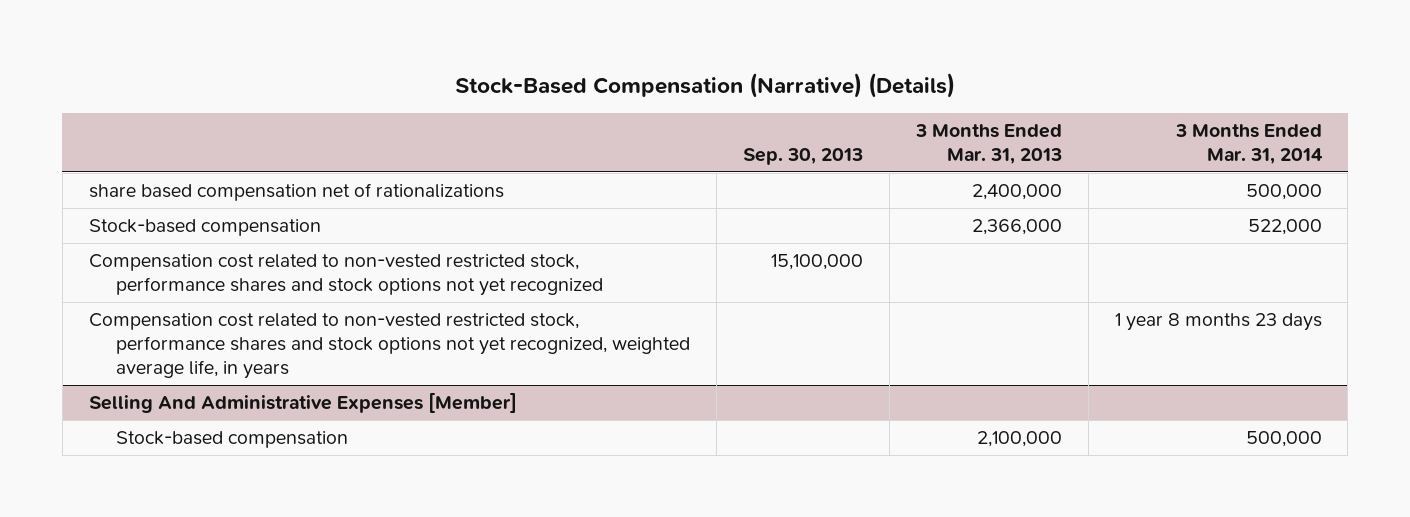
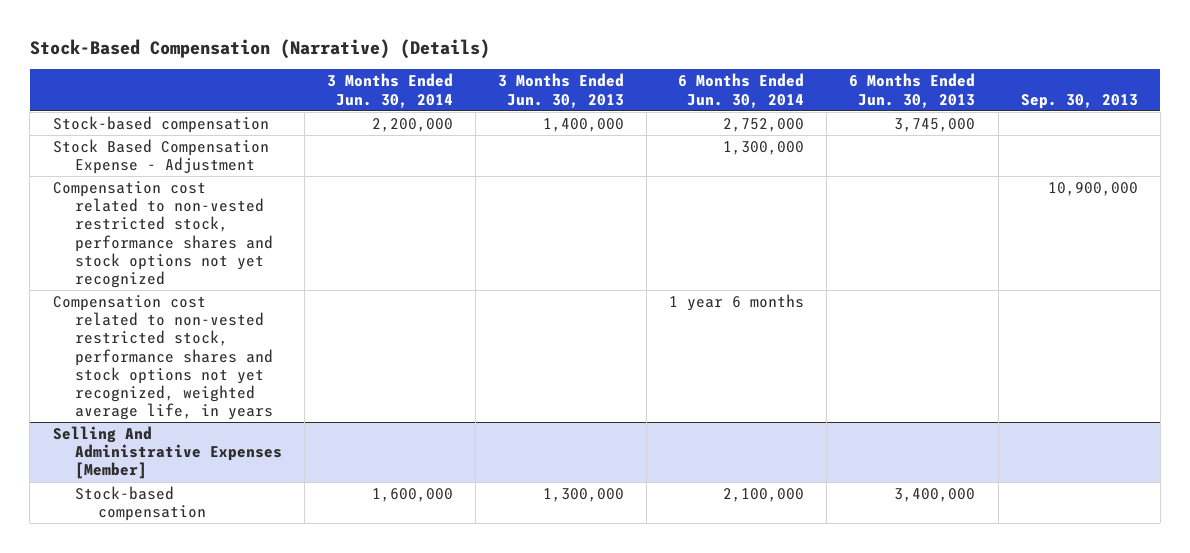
[914,123,1062,165] 3 Months Ended Mar. 31, 2013 -> none
[1174,123,1323,165] 3 Months Ended Mar. 31, 2014 -> none
none -> [327,73,454,108] 3 Months Ended Jun. 30, 2014
none -> [498,73,625,108] 3 Months Ended Jun. 30, 2013
none -> [678,73,805,108] 6 Months Ended Jun. 30, 2014
none -> [849,73,976,108] 6 Months Ended Jun. 30, 2013
[88,183,504,202] share based compensation net of rationalizations -> none
none -> [52,138,269,175] Stock Based Compensation Expense - Adjustment
[770,254,863,271] 15,100,000 -> [1047,181,1138,196] 10,900,000

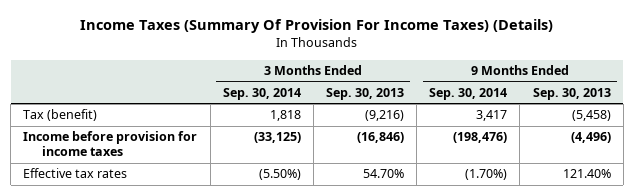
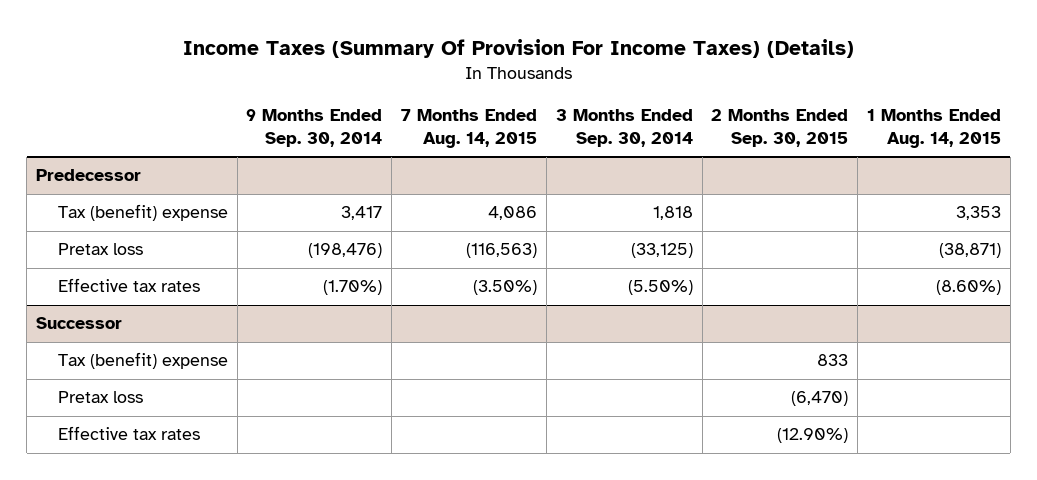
[326,88,405,101] Sep. 30, 2013 -> none
[532,88,611,101] Sep. 30, 2013 -> none
none -> [401,109,538,148] 7 Months Ended Aug. 14, 2015
none -> [711,109,849,147] 2 Months Ended Sep. 30, 2015
none -> [866,109,1001,148] 1 Months Ended Aug. 14, 2015
none -> [36,169,142,182] Predecessor
[23,109,98,122] Tax (benefit) -> [57,204,228,222] Tax (benefit) expense
[23,131,198,157] Income before provision for income taxes -> [57,243,143,256] Pretax loss
none -> [36,317,123,330] Successor
none -> [57,352,228,370] Tax (benefit) expense
none -> [57,391,143,404] Pretax loss
none -> [57,426,200,441] Effective tax rates

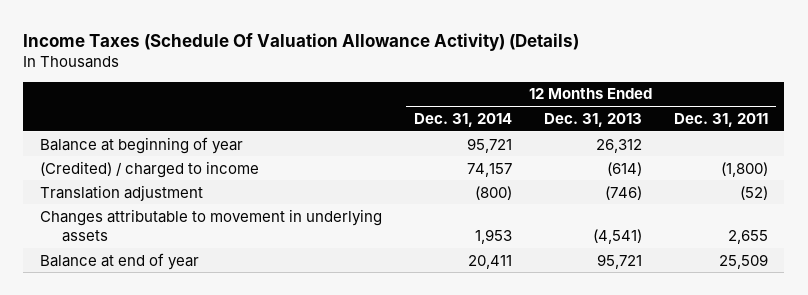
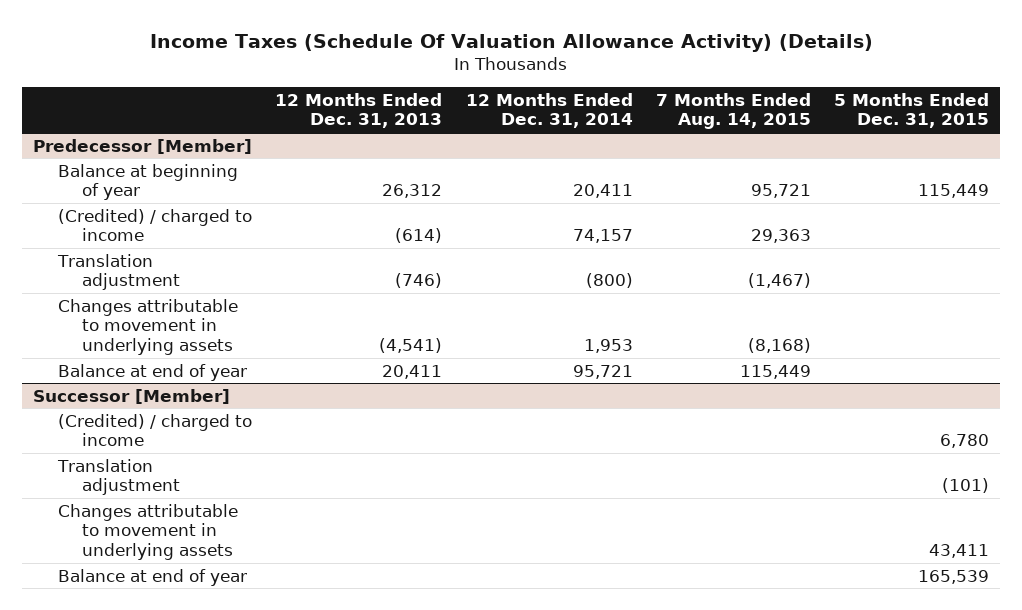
[674,112,769,127] Dec. 31, 2011 -> none
none -> [655,92,811,130] 7 Months Ended Aug. 14, 2015
none -> [833,92,989,129] 5 Months Ended Dec. 31, 2015
none -> [33,138,253,154] Predecessor [Member]
[466,137,512,153] 95,721 -> [572,184,633,199] 20,411
[467,254,512,269] 20,411 -> [572,364,633,379] 95,721
[596,253,642,269] 95,721 -> [382,364,443,379] 20,411
none -> [33,388,231,404] Successor [Member]
none -> [57,413,252,447] (Credited) / charged to income
none -> [56,458,180,496] Translation adjustment
none -> [57,503,238,560] Changes attributable to movement in underlying assets
none -> [57,568,247,586] Balance at end of year

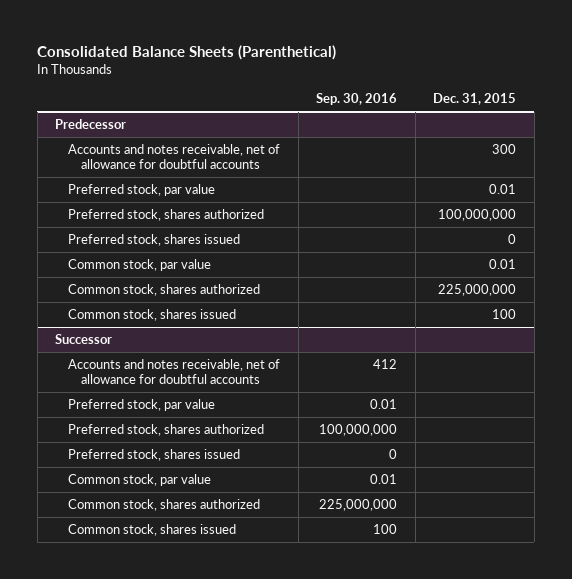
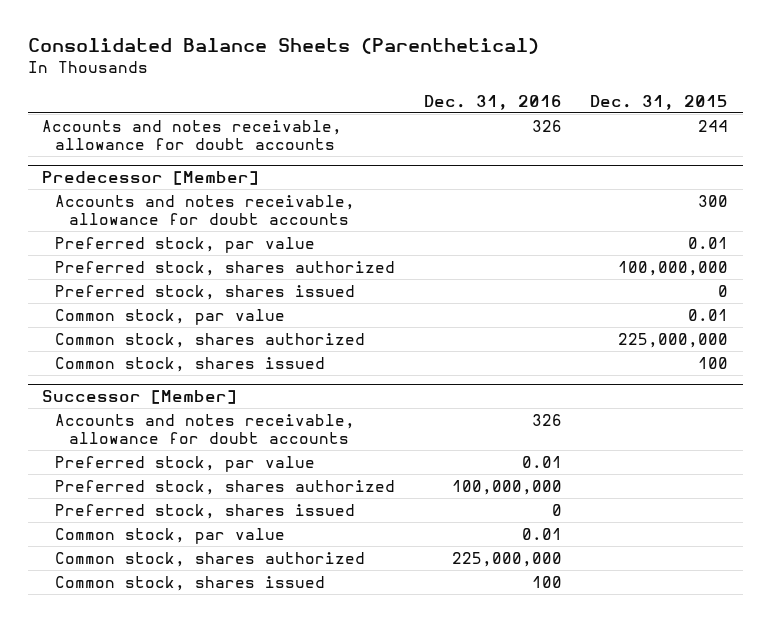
[316,93,398,106] Sep. 30, 2016 -> none
none -> [423,94,562,110] Dec. 31, 2016
none -> [41,119,342,150] Accounts and notes receivable, allowance for doubt accounts
[55,119,127,130] Predecessor -> [41,170,259,185] Predecessor [Member]
[68,144,281,170] Accounts and notes receivable, net of allowance for doubtful accounts -> [55,194,356,225] Accounts and notes receivable, allowance for doubt accounts
[55,334,113,345] Successor -> [41,389,237,404] Successor [Member]
[68,359,281,385] Accounts and notes receivable, net of allowance for doubtful accounts -> [55,413,356,444] Accounts and notes receivable, allowance for doubt accounts

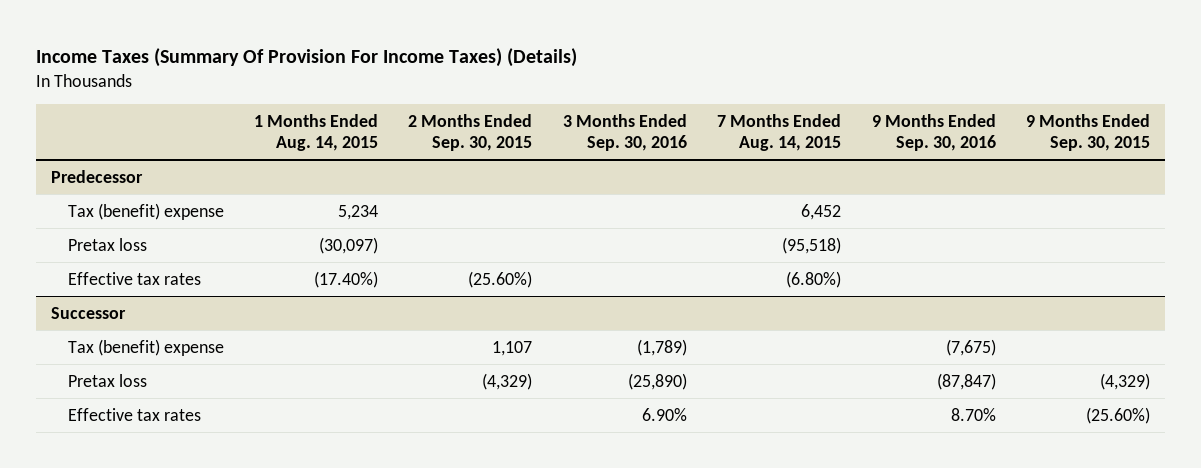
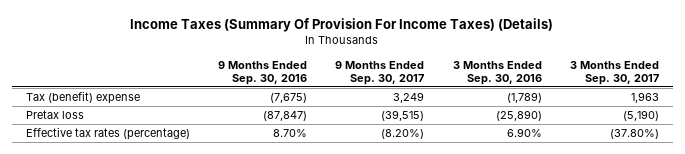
[254,113,379,152] 1 Months Ended Aug. 14, 2015 -> none
[408,113,533,152] 2 Months Ended Sep. 30, 2015 -> none
[717,113,842,152] 7 Months Ended Aug. 14, 2015 -> none
[1025,113,1150,152] 9 Months Ended Sep. 30, 2015 -> none
none -> [335,60,425,85] 9 Months Ended Sep. 30, 2017
none -> [569,60,659,85] 3 Months Ended Sep. 30, 2017
[51,169,144,183] Predecessor -> none
[67,202,224,220] Tax (benefit) expense -> none
[67,237,147,251] Pretax loss -> none
[67,271,201,285] Effective tax rates -> none
[51,306,127,319] Successor -> none
[67,407,201,421] Effective tax rates -> [25,127,190,141] Effective tax rates (percentage)

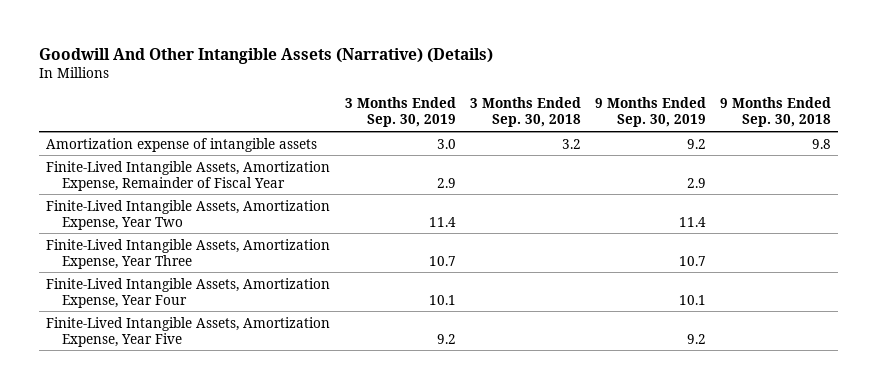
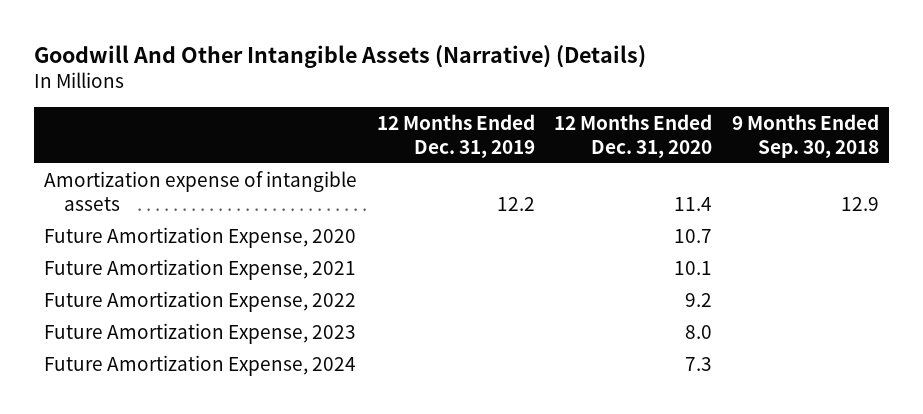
[344,97,456,128] 3 Months Ended Sep. 30, 2019 -> none
[469,97,581,128] 3 Months Ended Sep. 30, 2018 -> none
[594,97,706,128] 9 Months Ended Sep. 30, 2019 -> none
none -> [376,113,535,158] 12 Months Ended Dec. 31, 2019
none -> [554,113,713,158] 12 Months Ended Dec. 31, 2020
[46,160,331,191] Finite-Lived Intangible Assets, Amortization Expense, Remainder of Fiscal Year -> none
[811,138,831,149] 9.8 -> [841,196,880,211] 12.9
none -> [43,226,356,248] Future Amortization Expense, 2020
[46,199,331,230] Finite-Lived Intangible Assets, Amortization Expense, Year Two -> [43,258,356,280] Future Amortization Expense, 2021
[46,238,331,269] Finite-Lived Intangible Assets, Amortization Expense, Year Three -> [43,290,356,312] Future Amortization Expense, 2022
[46,277,331,308] Finite-Lived Intangible Assets, Amortization Expense, Year Four -> [43,322,356,344] Future Amortization Expense, 2023
[46,316,331,347] Finite-Lived Intangible Assets, Amortization Expense, Year Five -> [43,354,356,376] Future Amortization Expense, 2024

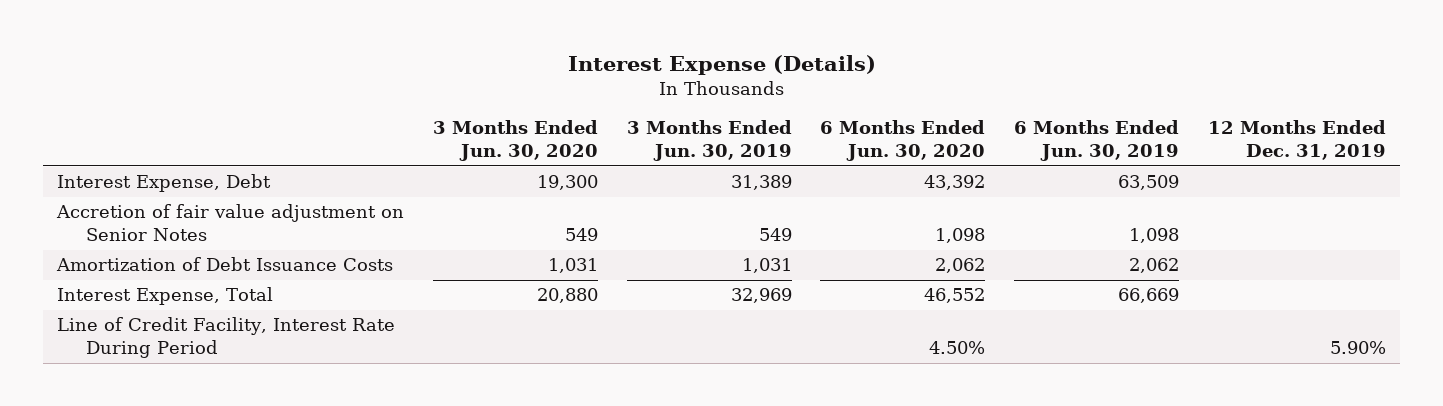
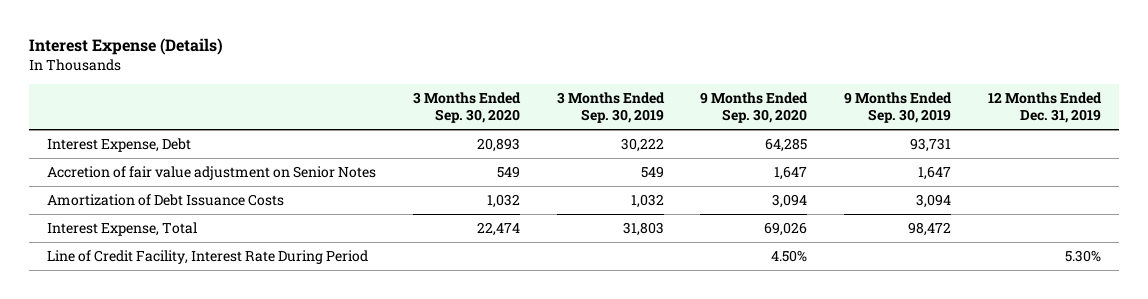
[433,120,599,162] 3 Months Ended Jun. 30, 2020 -> none
[626,120,792,162] 3 Months Ended Jun. 30, 2019 -> none
[820,120,986,162] 6 Months Ended Jun. 30, 2020 -> none
[1013,120,1179,162] 6 Months Ended Jun. 30, 2019 -> none
none -> [413,91,522,124] 3 Months Ended Sep. 30, 2020
none -> [556,91,665,124] 3 Months Ended Sep. 30, 2019
none -> [700,91,809,124] 9 Months Ended Sep. 30, 2020
none -> [844,91,953,124] 9 Months Ended Sep. 30, 2019
[1329,341,1386,355] 5.90% -> [1064,250,1101,263] 5.30%

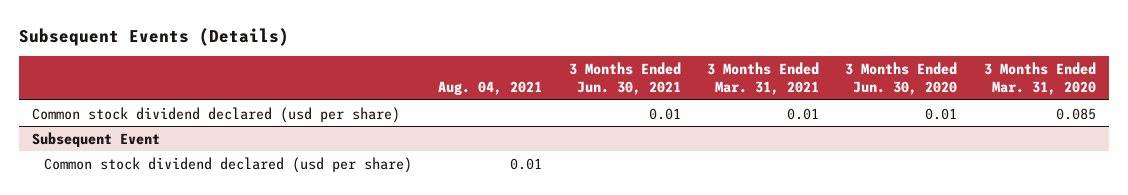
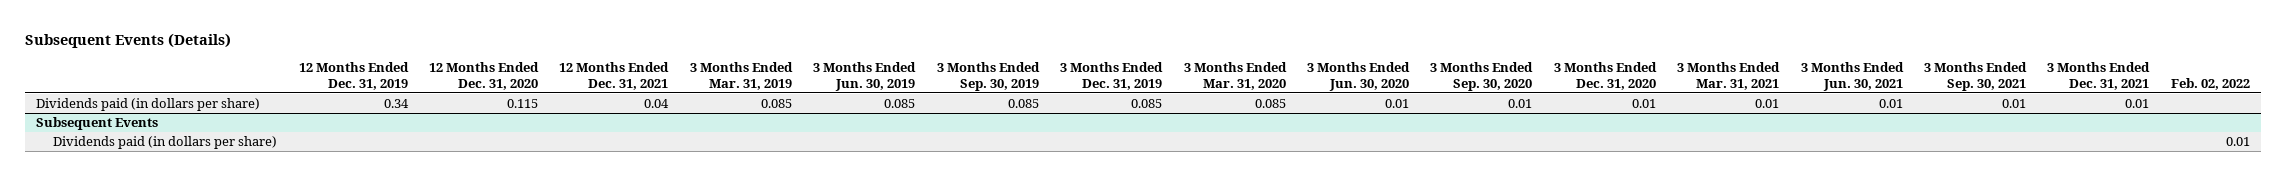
[438,81,543,96] Aug. 04, 2021 -> none
none -> [298,62,409,90] 12 Months Ended Dec. 31, 2019
none -> [429,62,540,90] 12 Months Ended Dec. 31, 2020
none -> [559,62,670,90] 12 Months Ended Dec. 31, 2021
none -> [689,62,793,90] 3 Months Ended Mar. 31, 2019
none -> [813,62,917,91] 3 Months Ended Jun. 30, 2019
none -> [936,62,1040,91] 3 Months Ended Sep. 30, 2019
none -> [1060,62,1164,90] 3 Months Ended Dec. 31, 2019
none -> [1430,62,1534,91] 3 Months Ended Sep. 30, 2020
none -> [1553,62,1657,90] 3 Months Ended Dec. 31, 2020
none -> [1924,62,2028,91] 3 Months Ended Sep. 30, 2021
none -> [2047,62,2151,90] 3 Months Ended Dec. 31, 2021
none -> [2170,77,2250,90] Feb. 02, 2022
[31,106,400,123] Common stock dividend declared (usd per share) -> [36,98,261,112] Dividends paid (in dollars per share)
[31,131,160,147] Subsequent Event -> [36,117,159,131] Subsequent Events
[43,156,412,173] Common stock dividend declared (usd per share) -> [53,136,278,150] Dividends paid (in dollars per share)

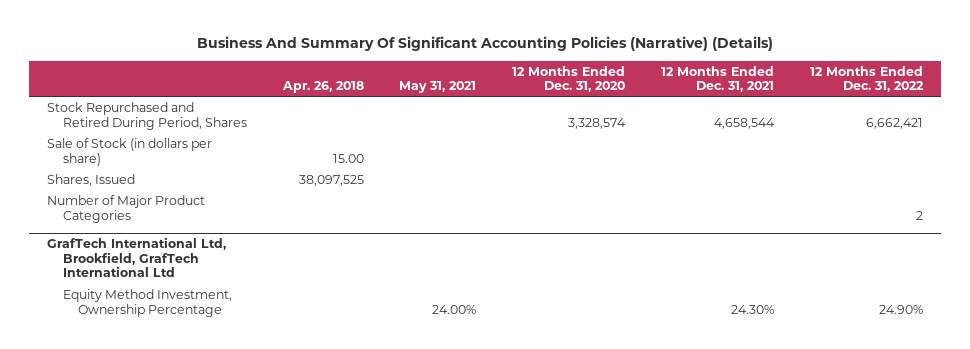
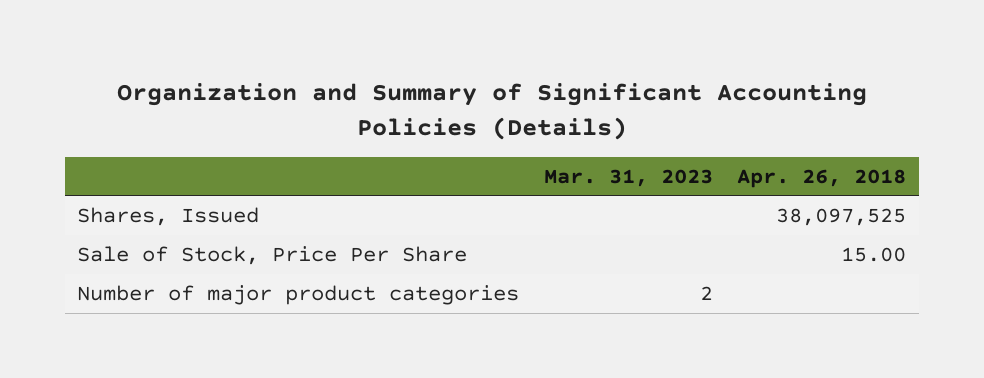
[196,36,773,52] Business And Summary Of Significant Accounting Policies (Narrative) (Details) -> [116,82,867,140] Organization and Summary of Significant Accounting Policies (Details)
[399,81,477,94] May 31, 2021 -> none
[512,65,626,93] 12 Months Ended Dec. 31, 2020 -> none
[660,65,774,93] 12 Months Ended Dec. 31, 2021 -> none
[809,65,924,93] 12 Months Ended Dec. 31, 2022 -> none
none -> [543,168,713,187] Mar. 31, 2023
[47,102,247,130] Stock Repurchased and Retired During Period, Shares -> none
[47,138,213,166] Sale of Stock (in dollars per share) -> none
[47,237,227,278] GrafTech International Ltd, Brookfield, GrafTech International Ltd -> none
[62,289,232,317] Equity Method Investment, Ownership Percentage -> none
none -> [77,245,468,265] Sale of Stock, Price Per Share
[47,195,206,223] Number of Major Product Categories -> [77,284,520,305] Number of major product categories

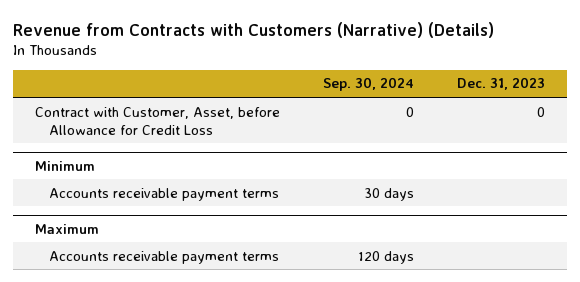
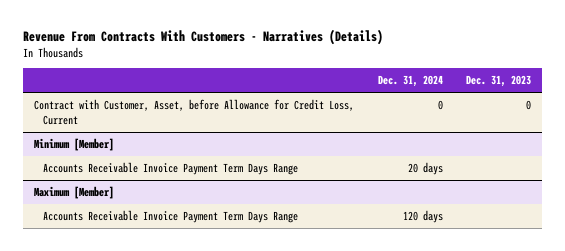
[12,21,494,38] Revenue from Contracts with Customers (Narrative) (Details) -> [22,28,383,45] Revenue From Contracts With Customers - Narratives (Details)
[322,77,414,92] Sep. 30, 2024 -> none
none -> [377,75,443,88] Dec. 31, 2024
[34,106,280,135] Contract with Customer, Asset, before Allowance for Credit Loss -> [34,99,355,125] Contract with Customer, Asset, before Allowance for Credit Loss, Current
[34,160,95,171] Minimum -> [34,138,115,152] Minimum [Member]
[49,187,280,201] Accounts receivable payment terms -> [42,162,298,176] Accounts Receivable Invoice Payment Term Days Range
[34,223,99,234] Maximum -> [34,186,115,200] Maximum [Member]
[49,250,280,264] Accounts receivable payment terms -> [42,210,298,224] Accounts Receivable Invoice Payment Term Days Range

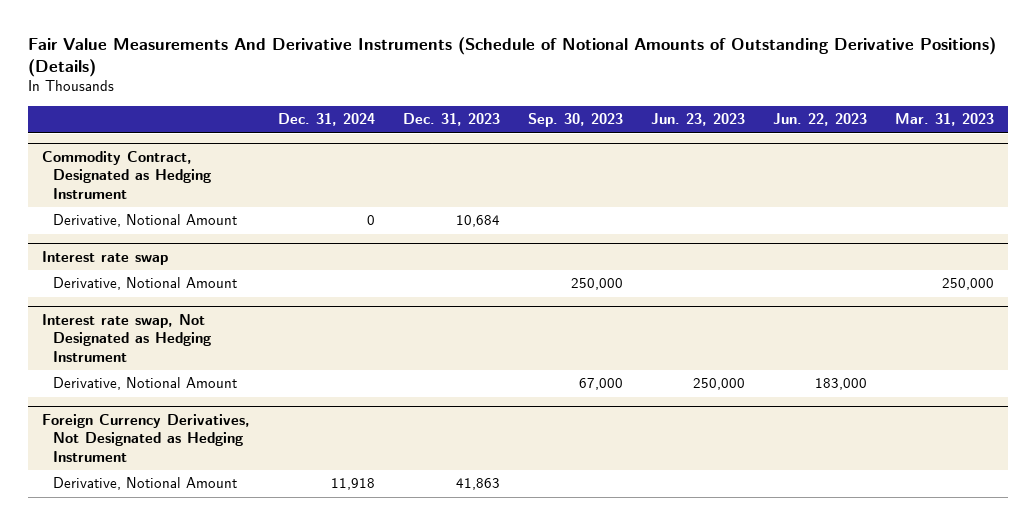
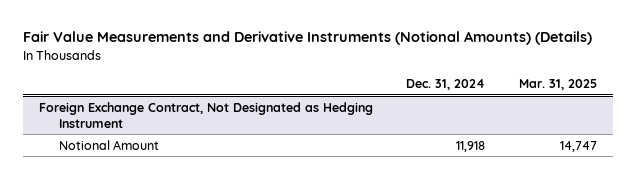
[27,37,996,78] Fair Value Measurements And Derivative Instruments (Schedule of Notional Amounts of Outstanding Derivative Positions) (Details) -> [22,31,592,46] Fair Value Measurements and Derivative Instruments (Notional Amounts) (Details)
[402,113,500,127] Dec. 31, 2023 -> none
[527,113,623,128] Sep. 30, 2023 -> none
[650,113,745,127] Jun. 23, 2023 -> none
[772,113,867,127] Jun. 22, 2023 -> none
[894,113,994,127] Mar. 31, 2023 -> none
none -> [518,79,597,91] Mar. 31, 2025
[41,150,212,199] Commodity Contract, Designated as Hedging Instrument -> none
[53,214,238,228] Derivative, Notional Amount -> none
[41,250,168,265] Interest rate swap -> none
[53,277,238,291] Derivative, Notional Amount -> none
[41,313,212,362] Interest rate swap, Not Designated as Hedging Instrument -> none
[53,377,238,391] Derivative, Notional Amount -> none
[41,413,250,462] Foreign Currency Derivatives, Not Designated as Hedging Instrument -> [39,101,374,128] Foreign Exchange Contract, Not Designated as Hedging Instrument
[53,477,238,491] Derivative, Notional Amount -> [59,139,160,150] Notional Amount

